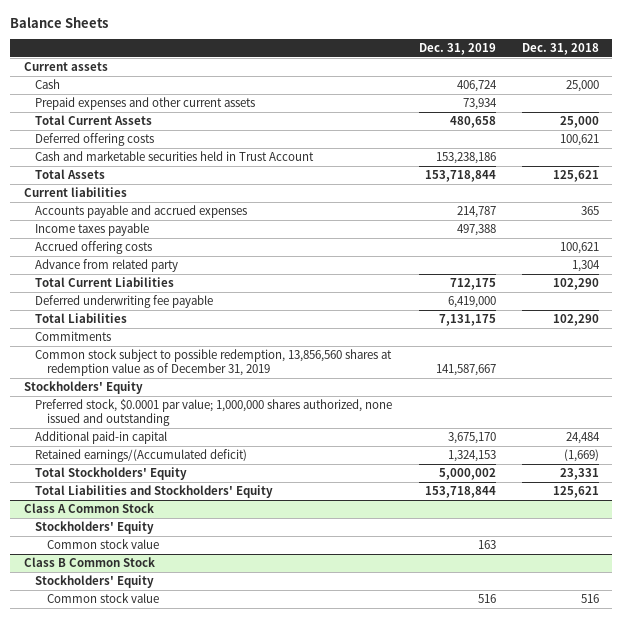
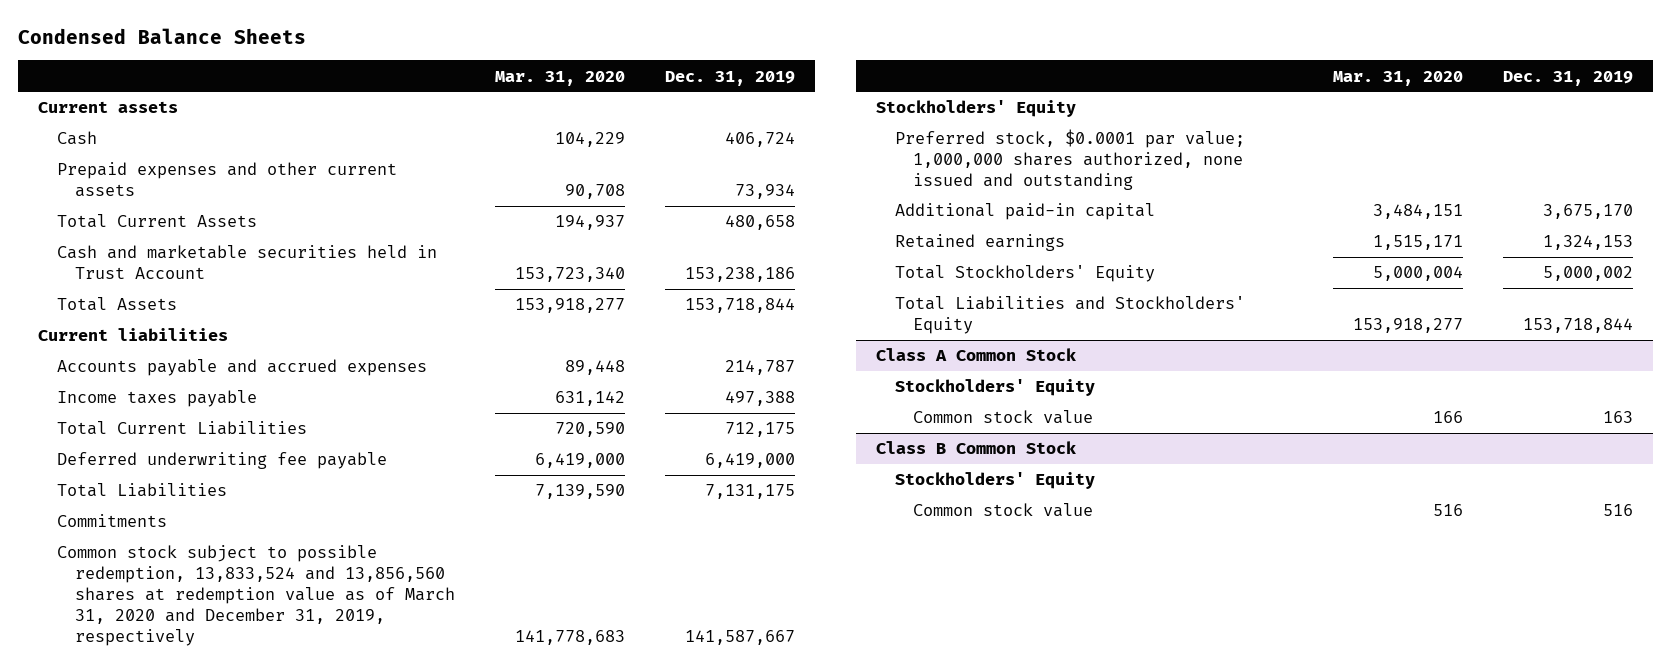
[10,16,109,28] Balance Sheets -> [18,27,307,44] Condensed Balance Sheets
[522,43,600,56] Dec. 31, 2018 -> none
none -> [494,70,625,86] Mar. 31, 2020
[35,132,155,146] Deferred offering costs -> none
[35,240,153,254] Accrued offering costs -> none
[35,258,179,272] Advance from related party -> none
[35,348,393,377] Common stock subject to possible redemption, 13,856,560 shares at redemption value as of December 31, 2019 -> [56,545,456,646] Common stock subject to possible redemption, 13,833,524 and 13,856,560 shares at redemption value as of March 31, 2020 and December 31, 2019, respectively
[35,448,248,462] Retained earnings/(Accumulated deficit) -> [894,234,1065,252] Retained earnings

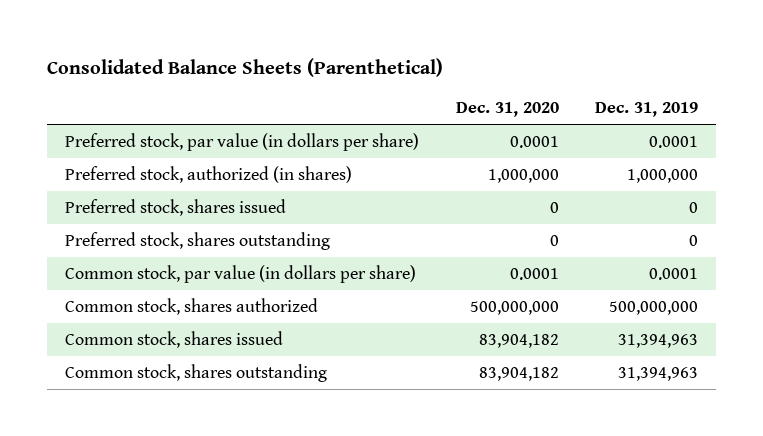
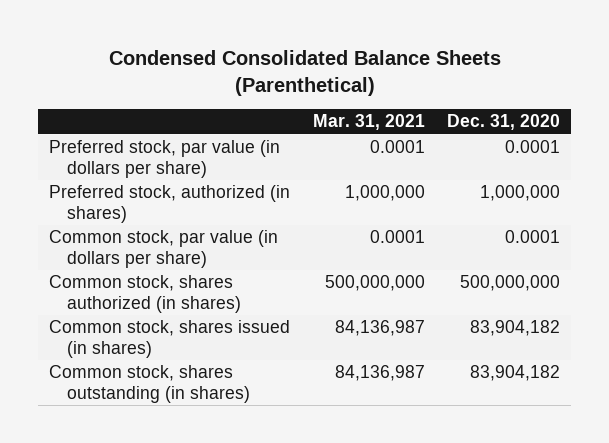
[47,58,444,78] Consolidated Balance Sheets (Parenthetical) -> [108,49,501,96] Condensed Consolidated Balance Sheets (Parenthetical)
[594,102,698,118] Dec. 31, 2019 -> none
none -> [312,114,425,131] Mar. 31, 2021
[65,198,287,216] Preferred stock, shares issued -> none
[65,231,331,250] Preferred stock, shares outstanding -> none
[65,297,319,315] Common stock, shares authorized -> [49,275,241,313] Common stock, shares authorized (in shares)
[65,330,284,348] Common stock, shares issued -> [49,320,291,358] Common stock, shares issued (in shares)
[65,363,328,382] Common stock, shares outstanding -> [49,365,250,403] Common stock, shares outstanding (in shares)

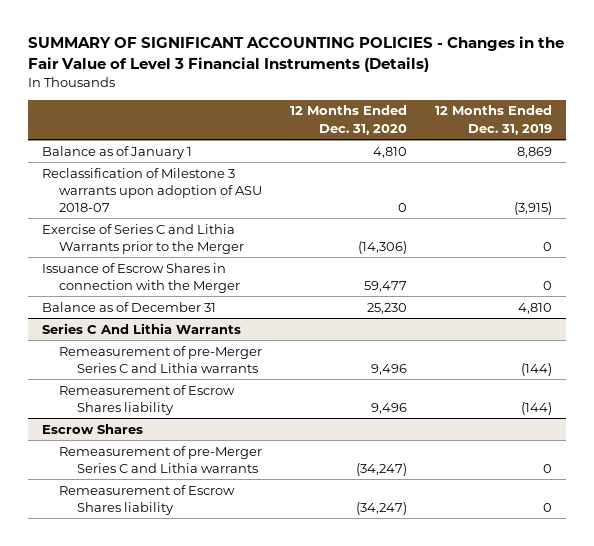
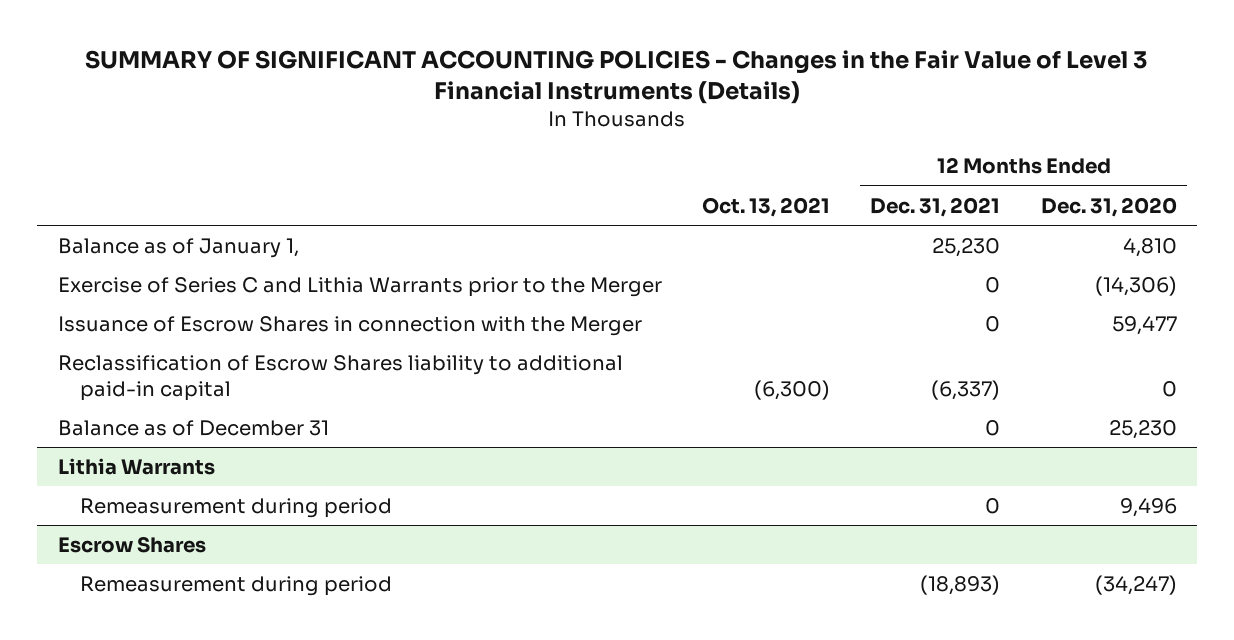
[435,105,553,135] 12 Months Ended Dec. 31, 2019 -> none
none -> [701,196,830,217] Oct. 13, 2021
none -> [870,196,1001,217] Dec. 31, 2021
[41,167,263,212] Reclassification of Milestone 3 warrants upon adoption of ASU 2018-07 -> none
[41,145,192,159] Balance as of January 1 -> [57,238,299,259] Balance as of January 1,
none -> [57,355,623,401] Reclassification of Escrow Shares liability to additional paid-in capital
[41,322,241,334] Series C And Lithia Warrants -> none
[59,384,236,415] Remeasurement of Escrow Shares liability -> none
none -> [57,458,215,476] Lithia Warrants
[59,345,263,373] Remeasurement of pre-Merger Series C and Lithia warrants -> [79,498,392,519] Remeasurement during period
[59,484,236,515] Remeasurement of Escrow Shares liability -> none
[59,445,263,473] Remeasurement of pre-Merger Series C and Lithia warrants -> [79,576,392,597] Remeasurement during period

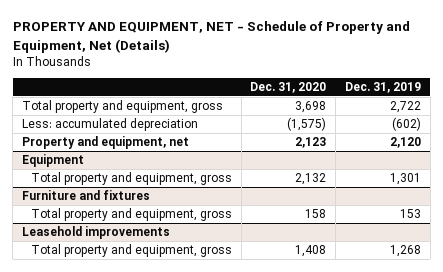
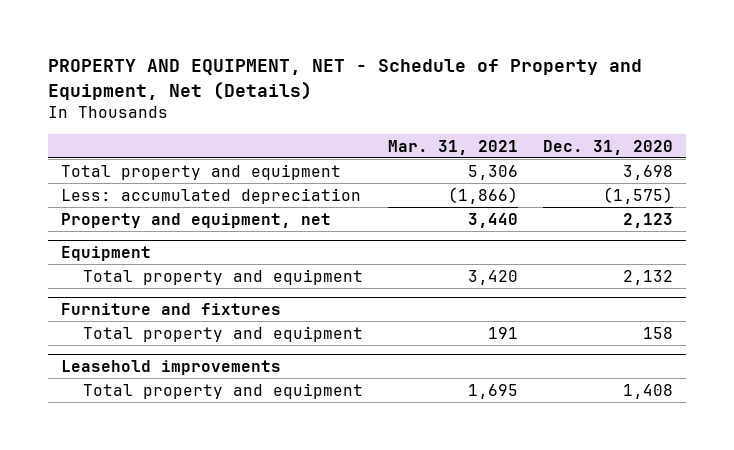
[345,81,422,93] Dec. 31, 2019 -> none
none -> [387,139,518,155] Mar. 31, 2021
[22,100,224,114] Total property and equipment, gross -> [60,163,341,180] Total property and equipment
[30,172,232,186] Total property and equipment, gross -> [82,268,363,285] Total property and equipment
[30,208,232,222] Total property and equipment, gross -> [82,325,363,342] Total property and equipment
[30,244,232,258] Total property and equipment, gross -> [82,382,363,399] Total property and equipment

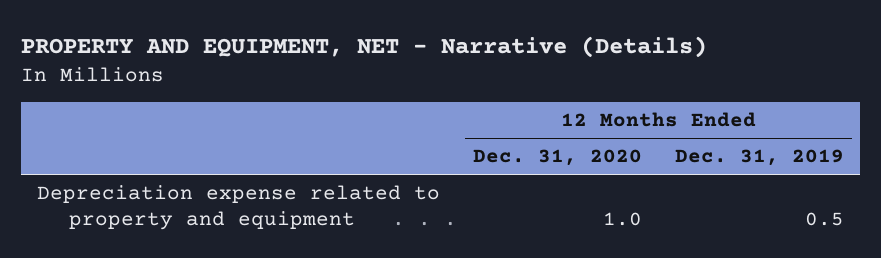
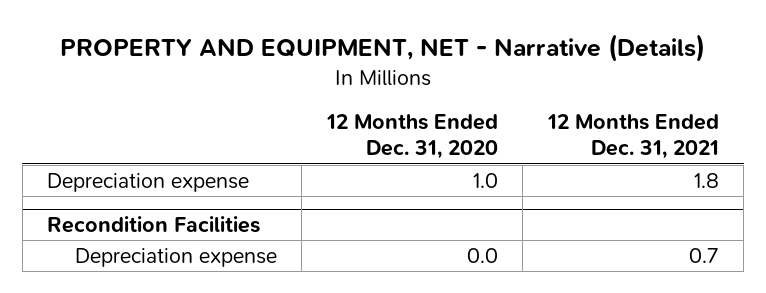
[675,149,845,167] Dec. 31, 2019 -> none
none -> [546,114,719,160] 12 Months Ended Dec. 31, 2021
[37,185,441,230] Depreciation expense related to property and equipment -> [47,172,250,192] Depreciation expense
none -> [47,215,261,233] Recondition Facilities
none -> [74,247,277,267] Depreciation expense

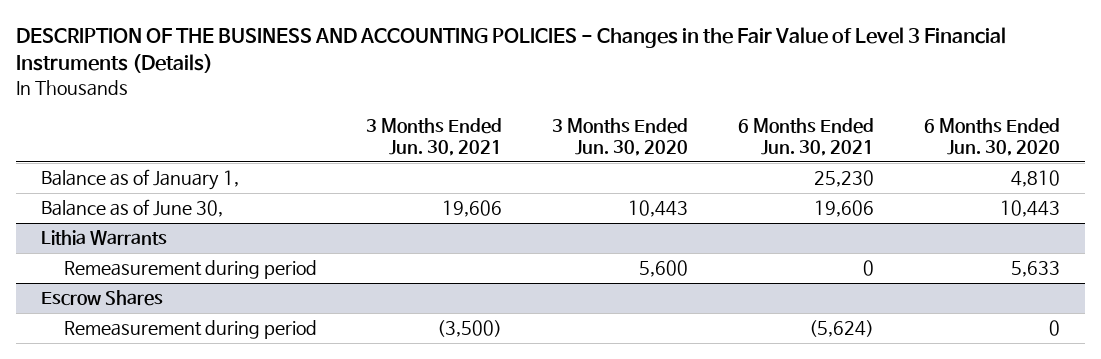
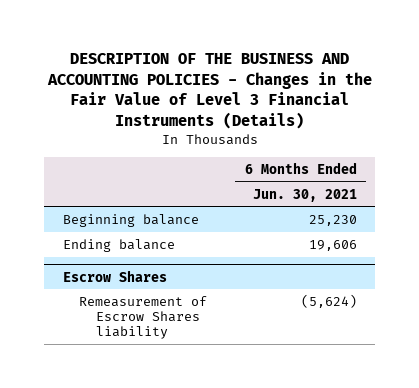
[366,118,503,157] 3 Months Ended Jun. 30, 2021 -> none
[552,118,689,157] 3 Months Ended Jun. 30, 2020 -> none
[923,118,1060,157] 6 Months Ended Jun. 30, 2020 -> none
[41,230,168,246] Lithia Warrants -> none
[63,260,317,280] Remeasurement during period -> none
[41,169,240,191] Balance as of January 1, -> [62,213,199,227] Beginning balance
[41,199,224,218] Balance as of June 30, -> [62,238,175,252] Ending balance
[63,320,317,340] Remeasurement during period -> [79,295,208,340] Remeasurement of Escrow Shares liability

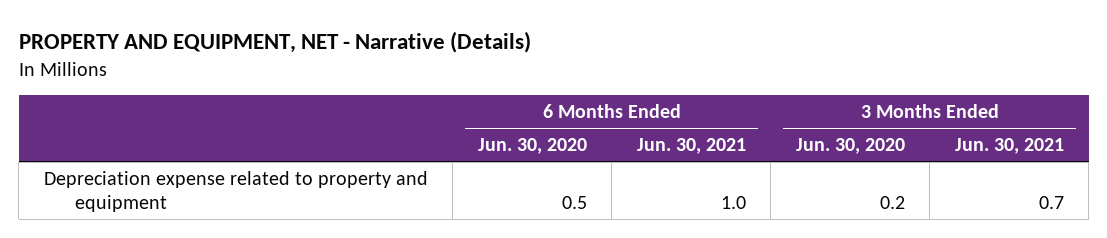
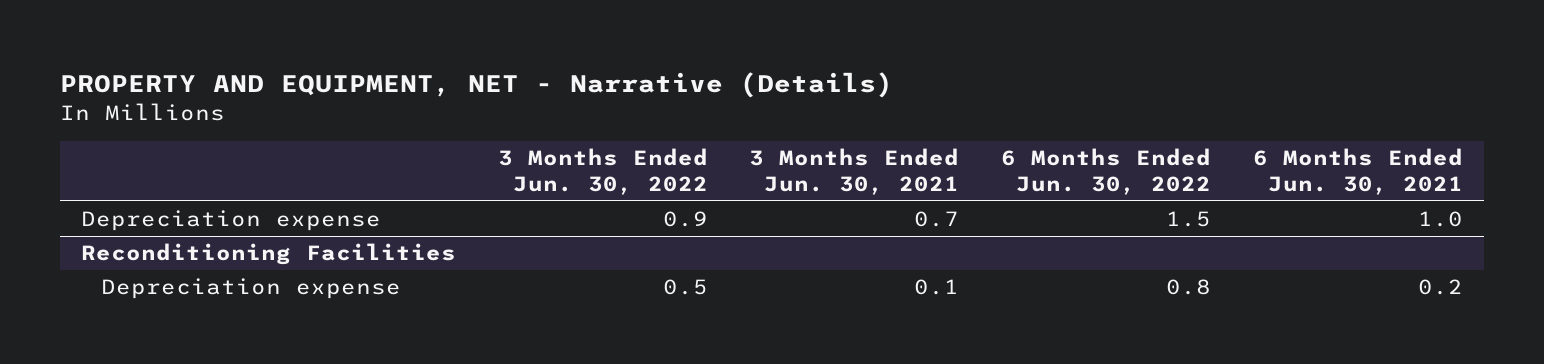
[477,138,587,155] Jun. 30, 2020 -> none
[795,138,905,155] Jun. 30, 2020 -> none
none -> [497,148,708,196] 3 Months Ended Jun. 30, 2022
none -> [1001,148,1212,196] 6 Months Ended Jun. 30, 2022
[43,170,428,212] Depreciation expense related to property and equipment -> [80,210,381,232] Depreciation expense
none -> [80,243,456,266] Reconditioning Facilities
none -> [100,278,401,300] Depreciation expense

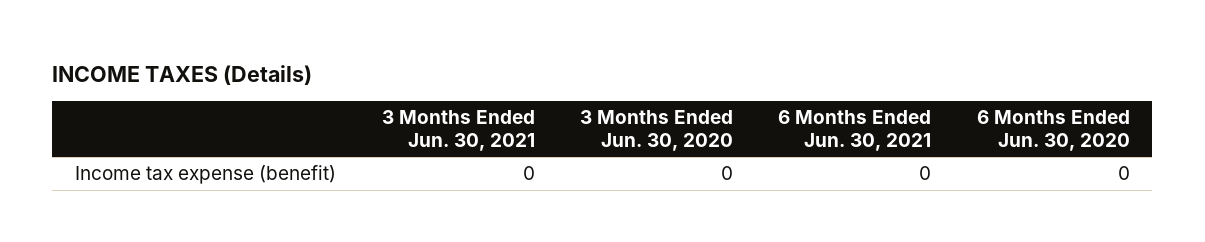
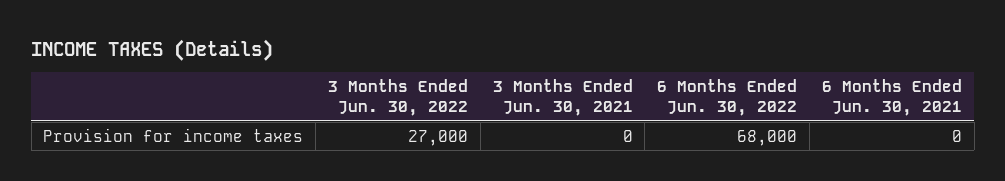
[579,109,733,151] 3 Months Ended Jun. 30, 2020 -> none
[976,109,1130,151] 6 Months Ended Jun. 30, 2020 -> none
none -> [328,78,469,117] 3 Months Ended Jun. 30, 2022
none -> [657,78,798,117] 6 Months Ended Jun. 30, 2022
[75,165,337,185] Income tax expense (benefit) -> [43,127,304,142] Provision for income taxes

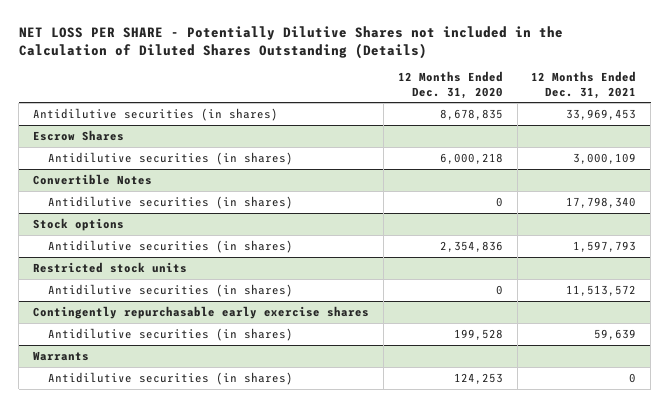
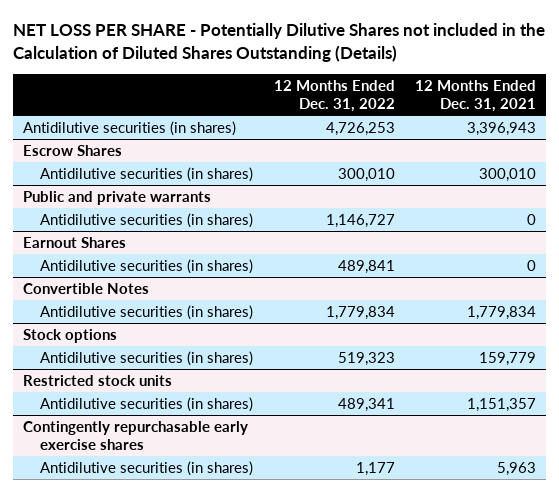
[397,71,503,99] 12 Months Ended Dec. 31, 2020 -> none
none -> [273,79,395,112] 12 Months Ended Dec. 31, 2022
[566,108,637,120] 33,969,453 -> [466,121,536,136] 3,396,943
[573,152,637,164] 3,000,109 -> [478,167,536,182] 300,010
none -> [23,190,212,205] Public and private warrants
none -> [40,212,254,228] Antidilutive securities (in shares)
none -> [23,236,127,248] Earnout Shares
none -> [40,258,254,274] Antidilutive securities (in shares)
[566,196,637,208] 17,798,340 -> [466,305,536,320] 1,779,834
[573,240,637,252] 1,597,793 -> [478,351,536,366] 159,779
[566,284,637,296] 11,513,572 -> [466,397,536,412] 1,151,357
[33,350,90,361] Warrants -> none
[48,371,294,385] Antidilutive securities (in shares) -> none
[594,328,637,340] 59,639 -> [496,461,536,476] 5,963

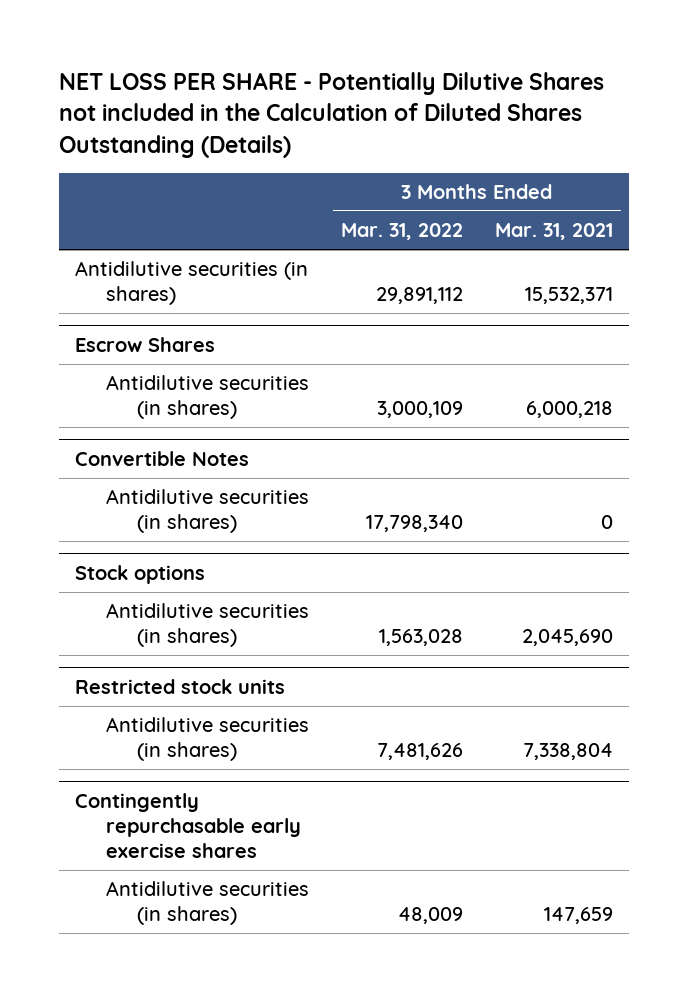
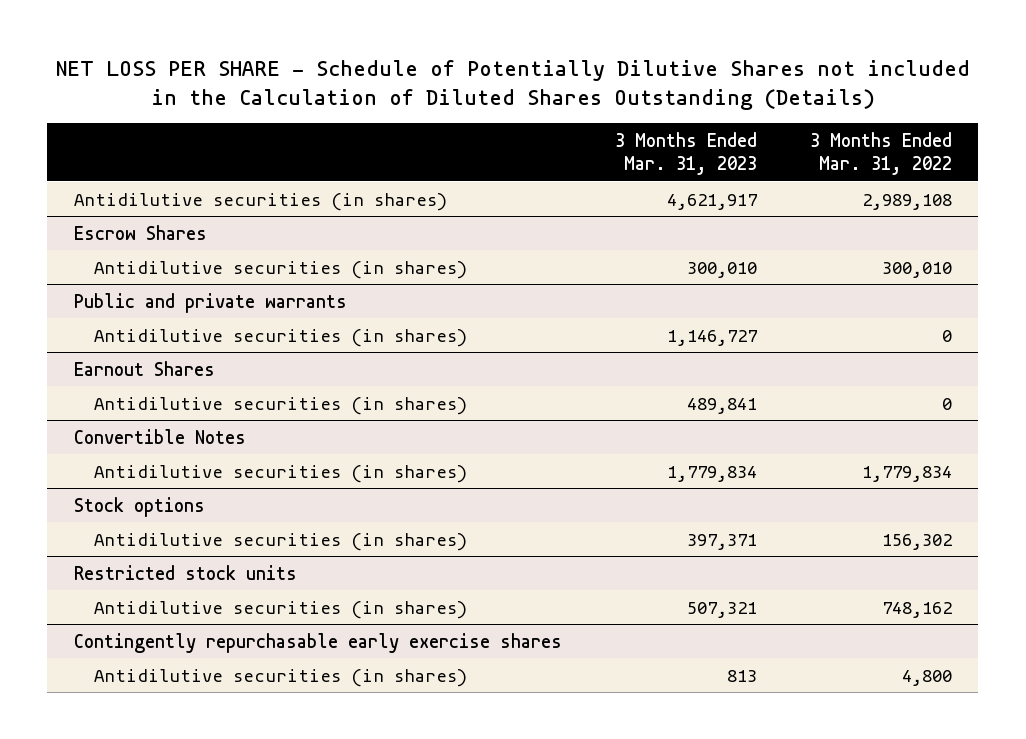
[59,72,605,158] NET LOSS PER SHARE - Potentially Dilutive Shares not included in the Calculation of Diluted Shares Outstanding (Details) -> [55,59,970,110] NET LOSS PER SHARE - Schedule of Potentially Dilutive Shares not included in the Calculation of Diluted Shares Outstanding (Details)
[495,223,614,241] Mar. 31, 2021 -> none
none -> [614,131,757,175] 3 Months Ended Mar. 31, 2023
[376,287,464,305] 29,891,112 -> [861,193,952,210] 2,989,108
[377,401,464,419] 3,000,109 -> [881,261,952,278] 300,010
none -> [73,292,347,313] Public and private warrants
none -> [94,328,468,347] Antidilutive securities (in shares)
none -> [73,360,215,376] Earnout Shares
none -> [94,396,468,415] Antidilutive securities (in shares)
[366,515,464,533] 17,798,340 -> [861,465,952,482] 1,779,834
[379,629,464,647] 1,563,028 -> [881,533,952,550] 156,302
[377,743,464,761] 7,481,626 -> [881,601,952,618] 748,162
[398,907,464,925] 48,009 -> [901,669,952,686] 4,800

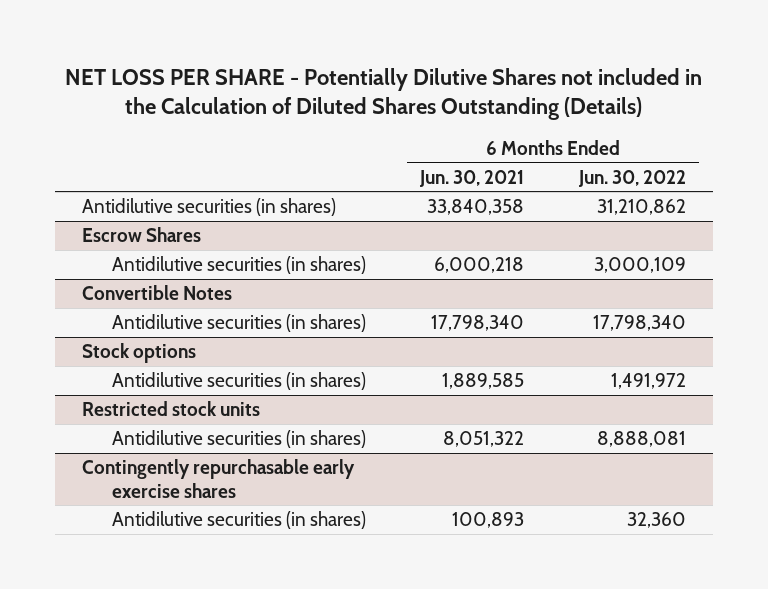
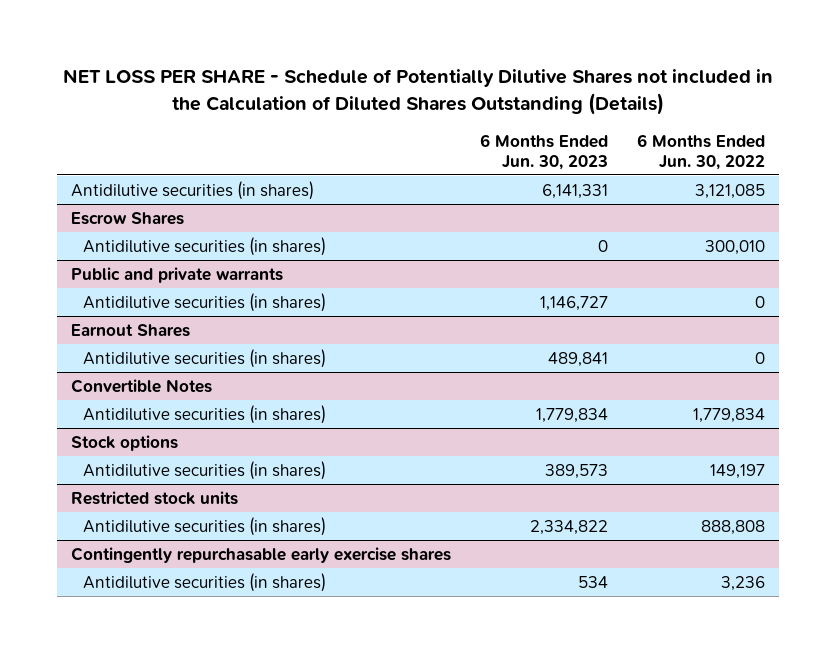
[64,67,702,121] NET LOSS PER SHARE - Potentially Dilutive Shares not included in the Calculation of Diluted Shares Outstanding (Details) -> [62,69,773,115] NET LOSS PER SHARE - Schedule of Potentially Dilutive Shares not included in the Calculation of Diluted Shares Outstanding (Details)
[419,169,525,187] Jun. 30, 2021 -> none
none -> [479,133,608,170] 6 Months Ended Jun. 30, 2023
[596,199,686,216] 31,210,862 -> [694,183,765,199] 3,121,085
[593,257,686,274] 3,000,109 -> [704,239,765,255] 300,010
none -> [71,266,284,283] Public and private warrants
none -> [83,292,327,312] Antidilutive securities (in shares)
none -> [71,323,191,337] Earnout Shares
none -> [83,348,327,368] Antidilutive securities (in shares)
[592,315,686,332] 17,798,340 -> [692,407,765,423] 1,779,834
[610,373,686,390] 1,491,972 -> [709,463,765,479] 149,197
[596,431,686,448] 8,888,081 -> [700,519,765,535] 888,808
[626,512,686,529] 32,360 -> [720,575,765,591] 3,236

